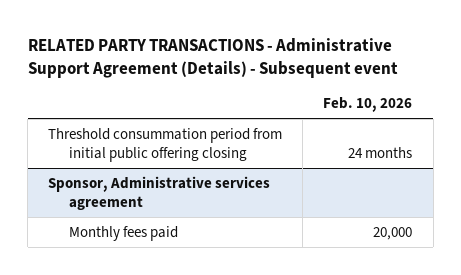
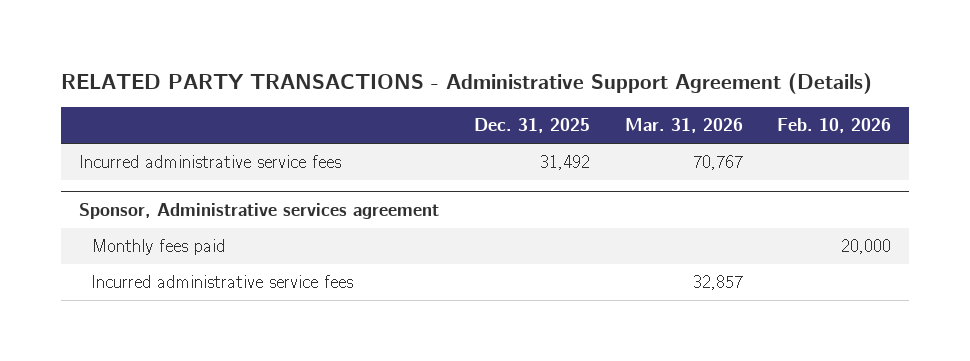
[27,37,398,78] RELATED PARTY TRANSACTIONS - Administrative Support Agreement (Details) - Subsequent event -> [61,72,873,94] RELATED PARTY TRANSACTIONS - Administrative Support Agreement (Details)
none -> [473,118,590,134] Dec. 31, 2025
none -> [624,118,743,134] Mar. 31, 2026
[48,127,283,163] Threshold consummation period from initial public offering closing -> none
none -> [78,155,341,169] Incurred administrative service fees
none -> [91,275,354,289] Incurred administrative service fees

